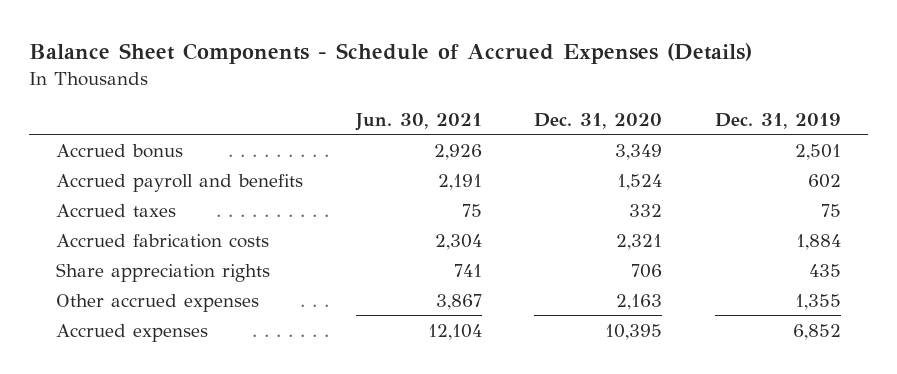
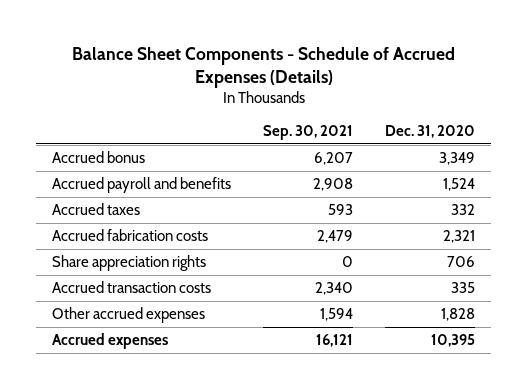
[354,112,482,131] Jun. 30, 2021 -> none
[715,112,842,129] Dec. 31, 2019 -> none
none -> [263,125,354,141] Sep. 30, 2021
none -> [52,281,212,294] Accrued transaction costs
[616,293,663,310] 2,163 -> [440,308,475,322] 1,828

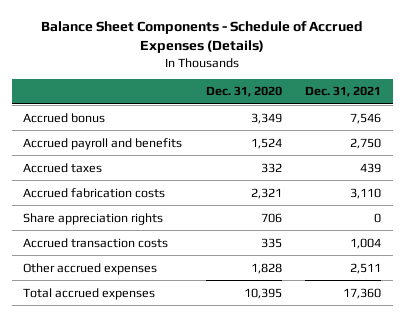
[263,125,354,141] Sep. 30, 2021 -> none
none -> [305,86,382,98] Dec. 31, 2021
[52,333,169,350] Accrued expenses -> [23,287,156,300] Total accrued expenses

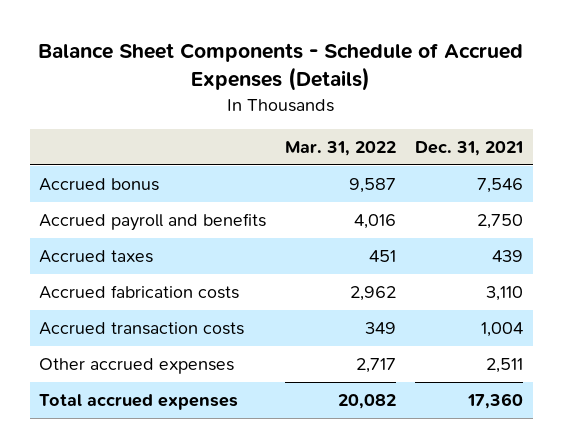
[205,86,282,98] Dec. 31, 2020 -> none
none -> [285,141,397,157] Mar. 31, 2022
[23,212,164,225] Share appreciation rights -> none

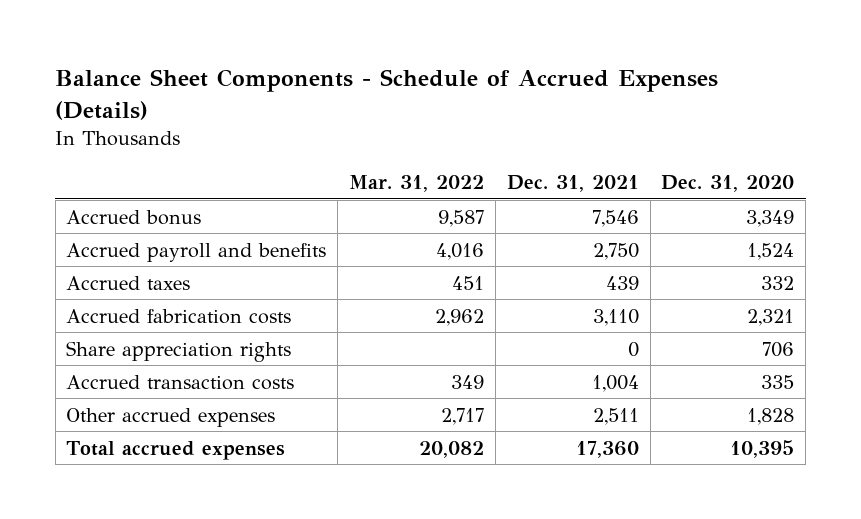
none -> [661,175,795,193] Dec. 31, 2020
none -> [66,340,292,362] Share appreciation rights

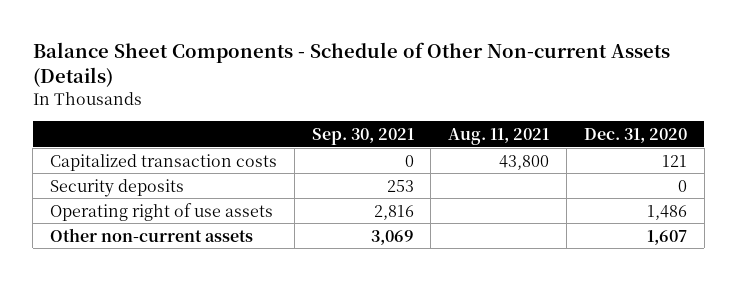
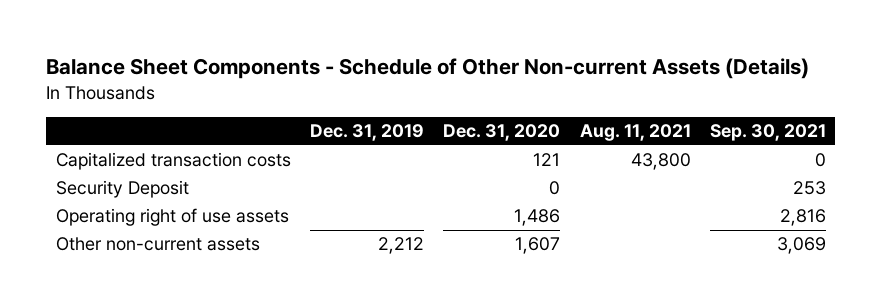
none -> [310,124,425,142] Dec. 31, 2019
[49,178,184,197] Security deposits -> [55,180,189,199] Security Deposit

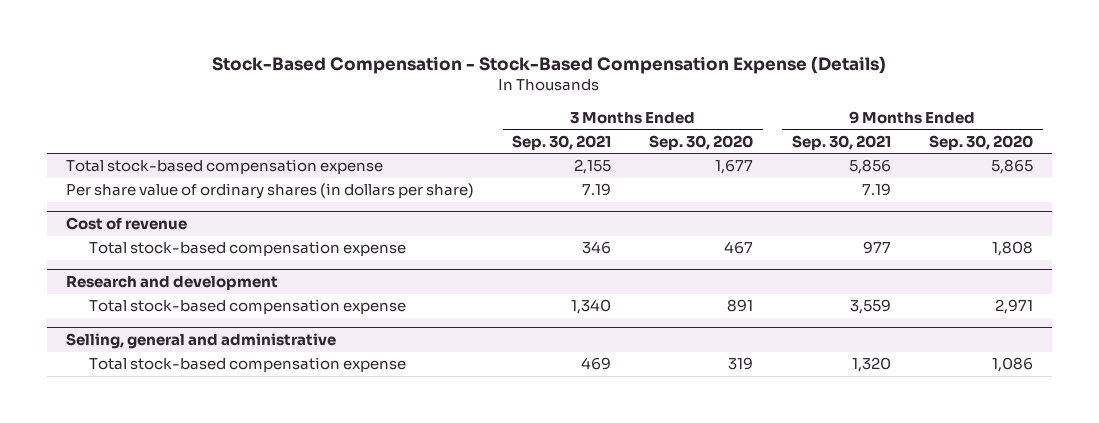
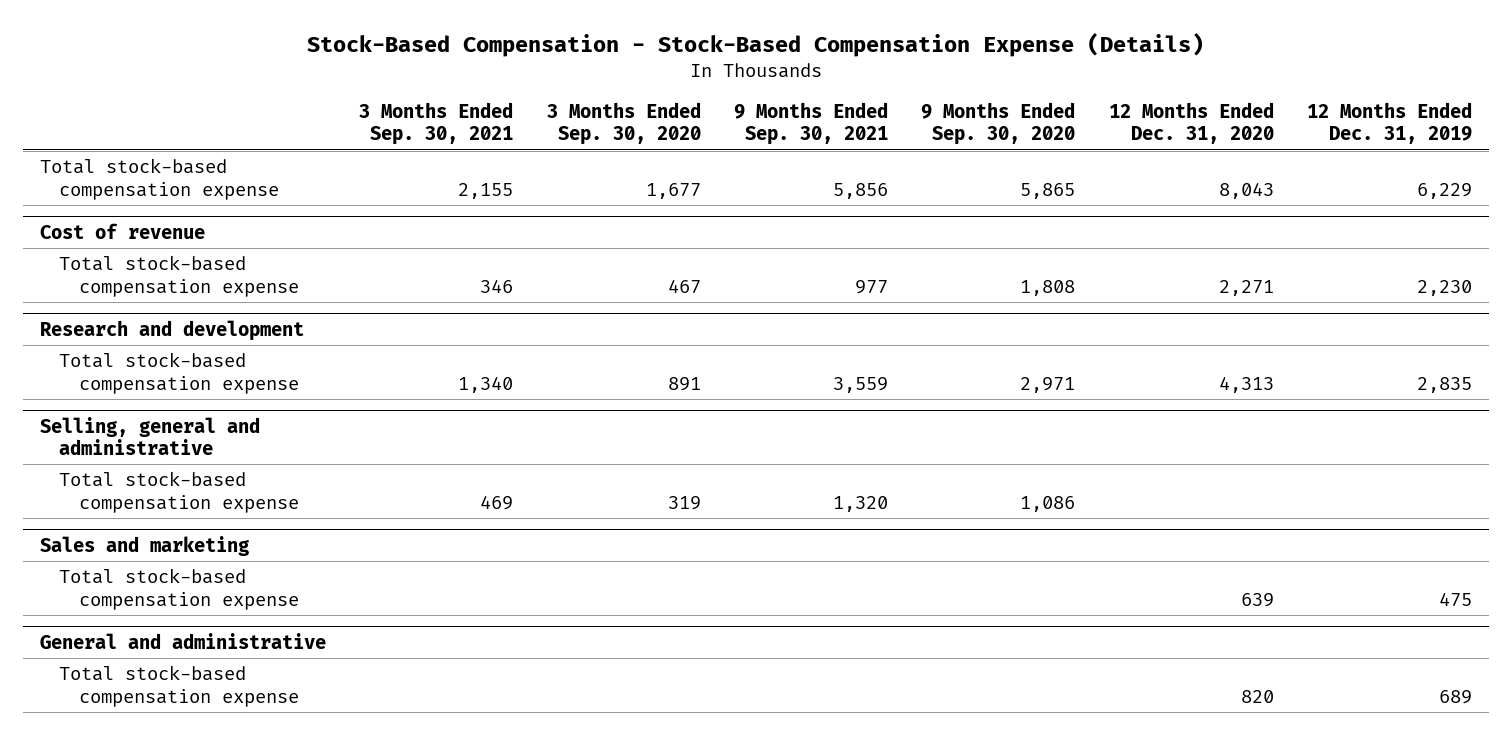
none -> [1108,101,1274,145] 12 Months Ended Dec. 31, 2020
none -> [1307,101,1473,145] 12 Months Ended Dec. 31, 2019
[65,183,474,200] Per share value of ordinary shares (in dollars per share) -> none
none -> [39,535,249,556] Sales and marketing
none -> [59,568,299,610] Total stock-based compensation expense
none -> [39,632,326,649] General and administrative
none -> [59,665,299,707] Total stock-based compensation expense

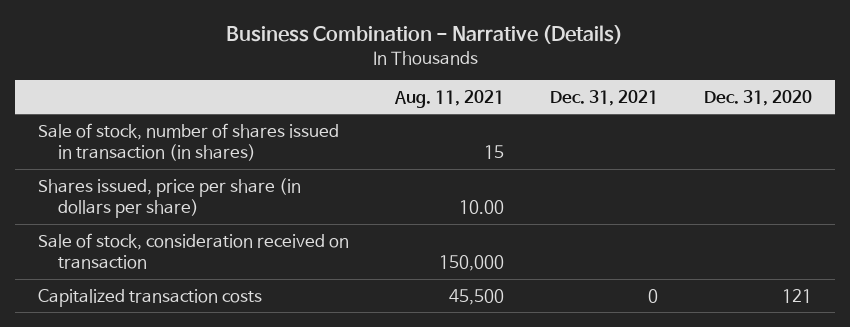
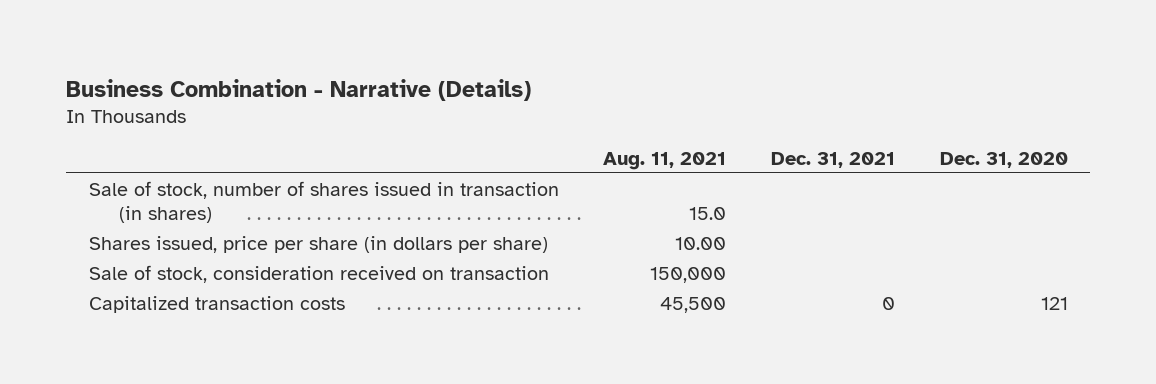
[483,144,504,159] 15 -> [689,207,727,221] 15.0

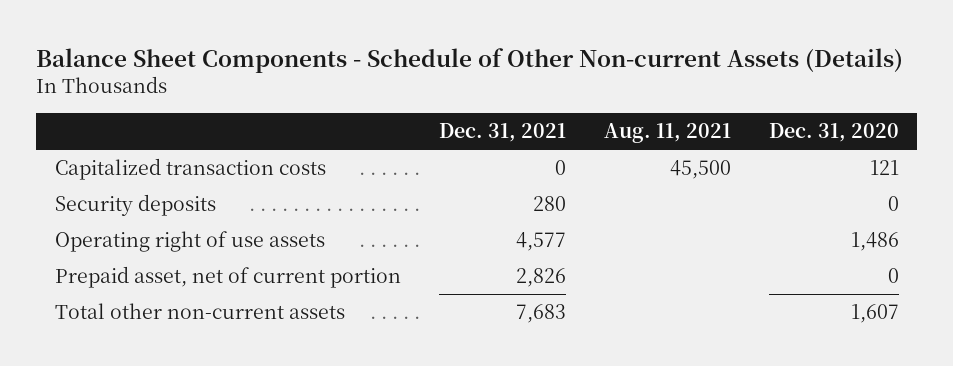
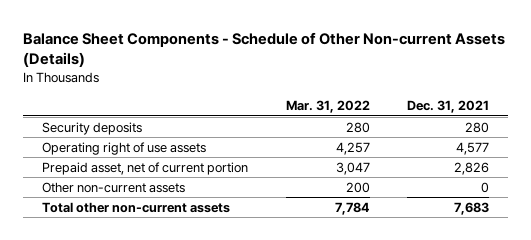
[603,123,731,144] Aug. 11, 2021 -> none
[768,123,899,143] Dec. 31, 2020 -> none
none -> [285,100,370,114] Mar. 31, 2022
[54,158,326,181] Capitalized transaction costs -> none
none -> [42,181,186,193] Other non-current assets

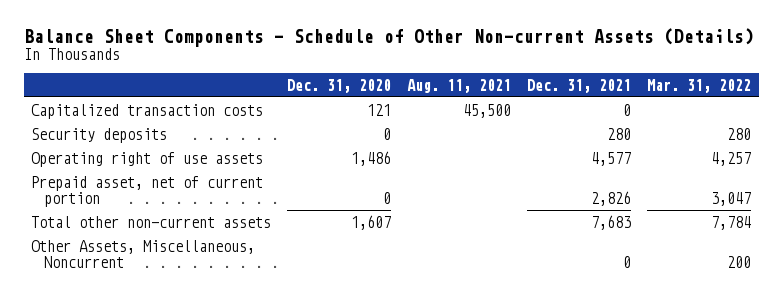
none -> [287,78,392,93] Dec. 31, 2020
none -> [407,78,512,93] Aug. 11, 2021
none -> [31,103,264,119] Capitalized transaction costs
[42,181,186,193] Other non-current assets -> none
none -> [31,239,256,269] Other Assets, Miscellaneous, Noncurrent

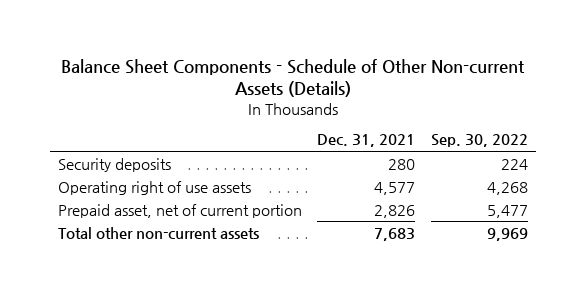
[287,78,392,93] Dec. 31, 2020 -> none
[407,78,512,93] Aug. 11, 2021 -> none
[646,78,751,93] Mar. 31, 2022 -> none
none -> [430,134,528,148] Sep. 30, 2022
[31,103,264,119] Capitalized transaction costs -> none
[31,239,256,269] Other Assets, Miscellaneous, Noncurrent -> none

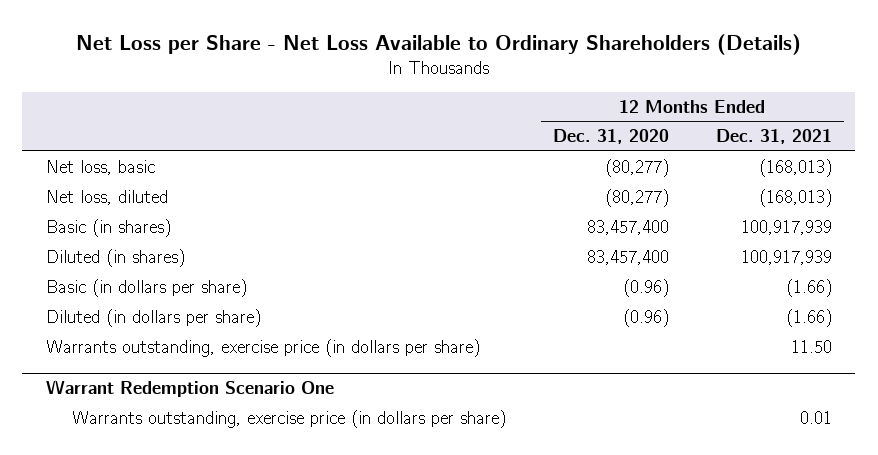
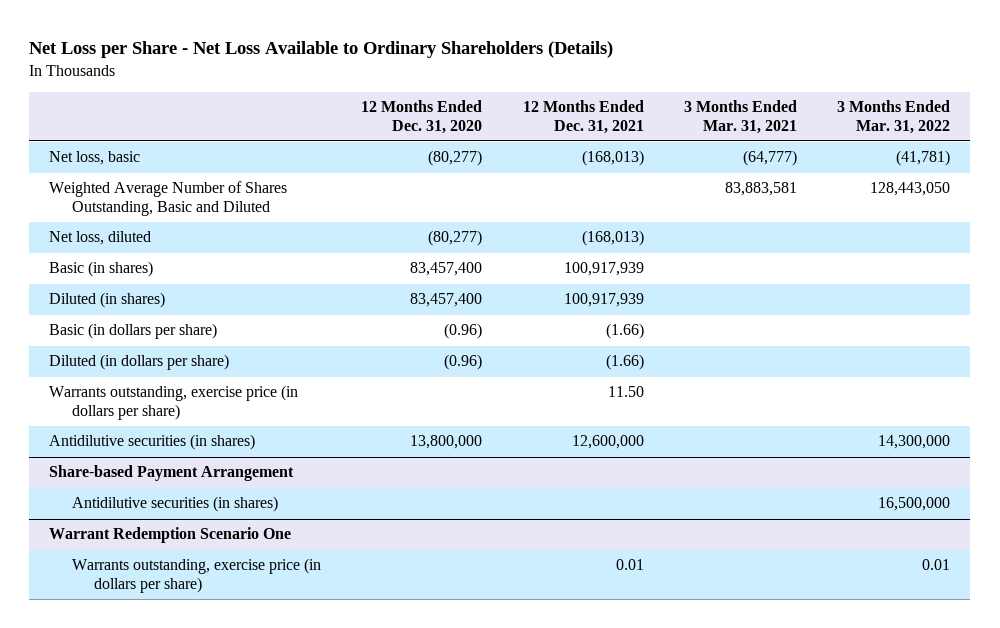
none -> [683,100,797,134] 3 Months Ended Mar. 31, 2021
none -> [837,100,951,134] 3 Months Ended Mar. 31, 2022
none -> [49,181,288,217] Weighted Average Number of Shares Outstanding, Basic and Diluted
none -> [49,434,256,451] Antidilutive securities (in shares)
none -> [49,465,295,482] Share-based Payment Arrangement
none -> [71,496,278,513] Antidilutive securities (in shares)

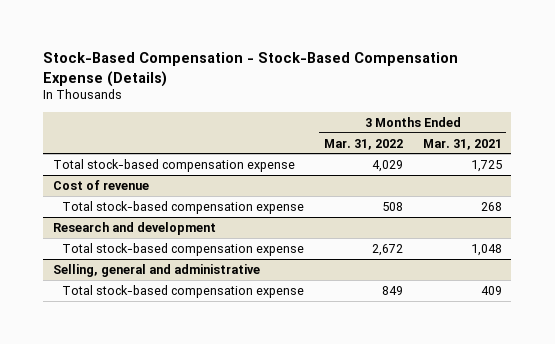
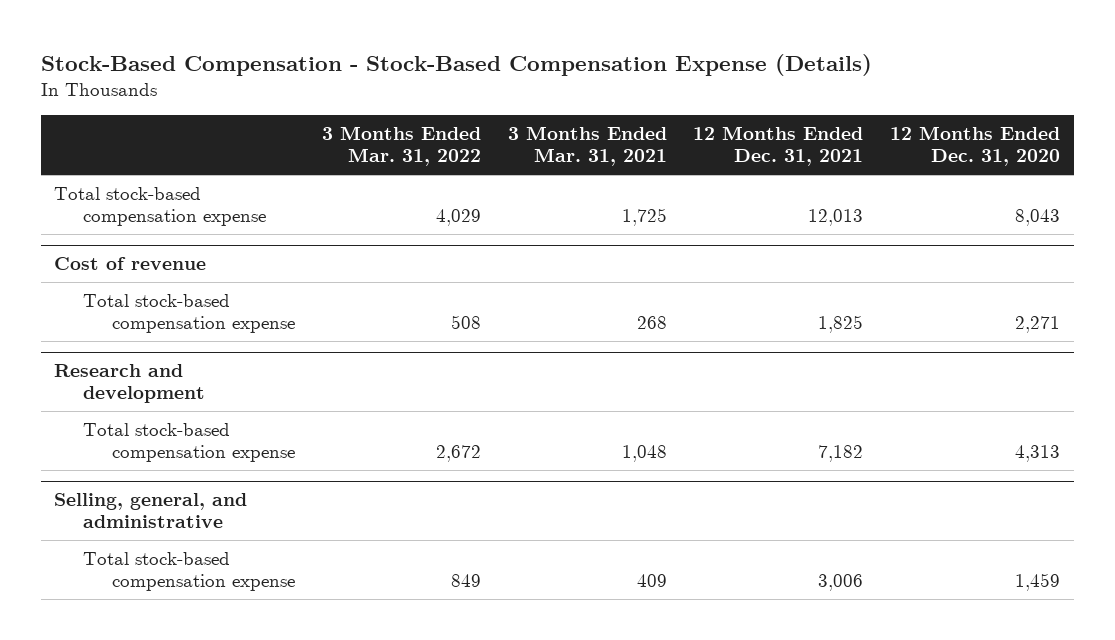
none -> [693,126,864,167] 12 Months Ended Dec. 31, 2021
none -> [890,126,1061,167] 12 Months Ended Dec. 31, 2020
[53,263,261,277] Selling, general and administrative -> [54,493,248,529] Selling, general, and administrative

